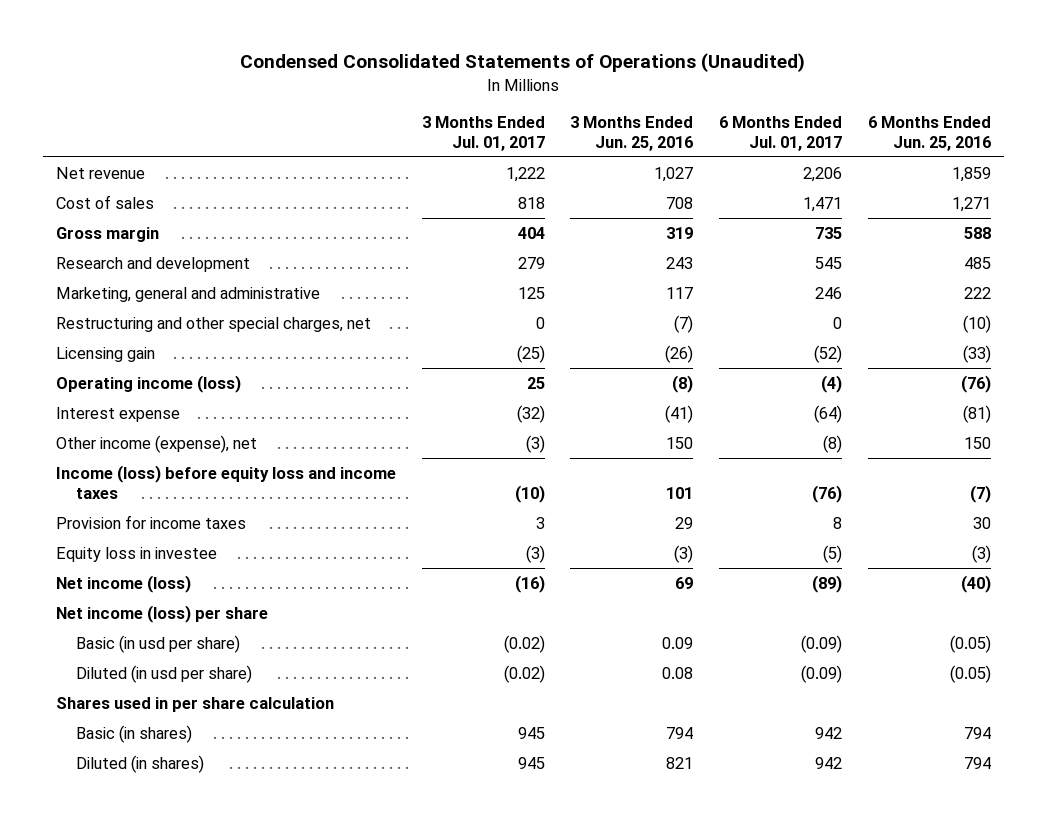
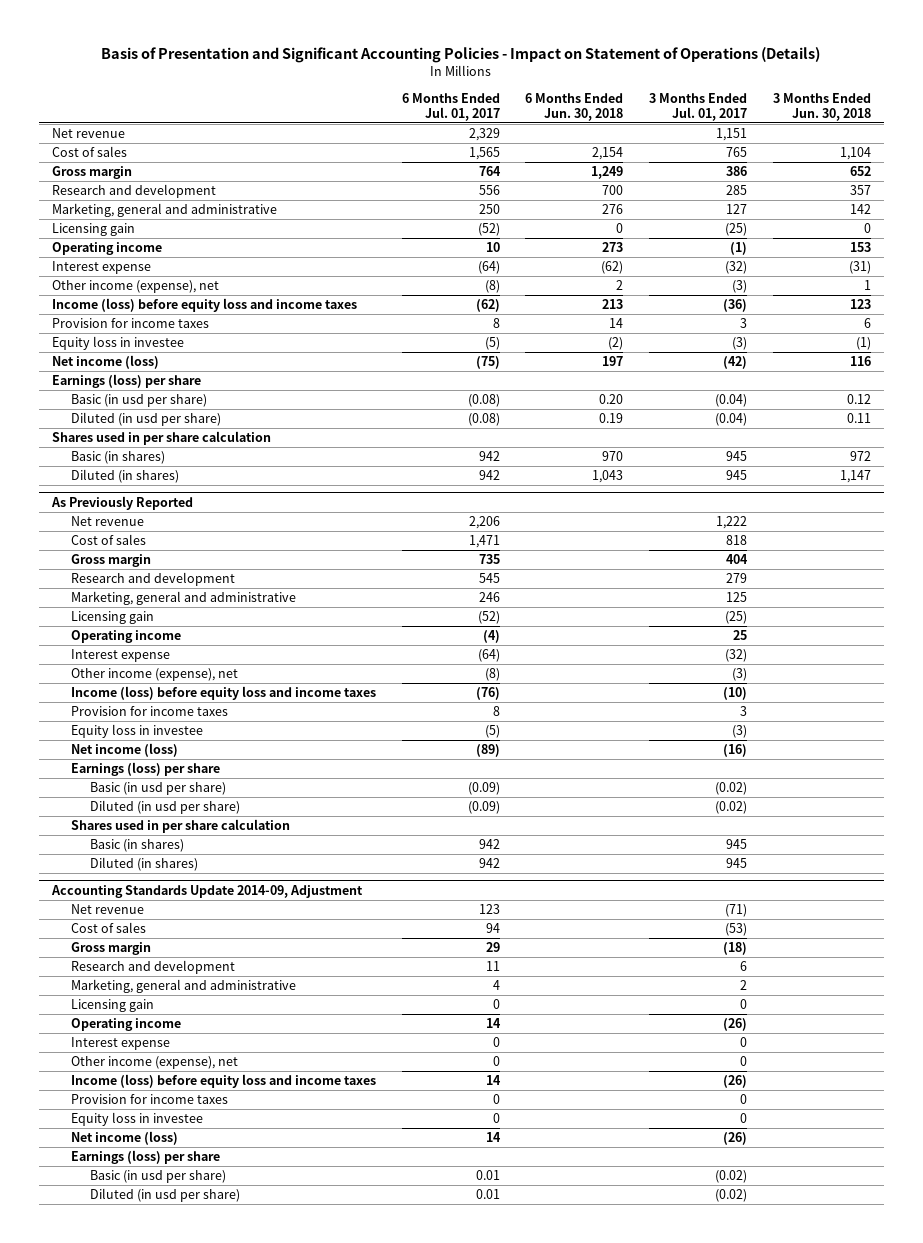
[240,53,806,73] Condensed Consolidated Statements of Operations (Unaudited) -> [101,46,821,63] Basis of Presentation and Significant Accounting Policies - Impact on Statement of Operations (Details)
[570,116,694,151] 3 Months Ended Jun. 25, 2016 -> none
[868,116,992,151] 6 Months Ended Jun. 25, 2016 -> none
none -> [525,92,624,121] 6 Months Ended Jun. 30, 2018
none -> [772,92,871,121] 3 Months Ended Jun. 30, 2018
none -> [52,128,126,139] Net revenue
none -> [52,146,128,158] Cost of sales
none -> [52,166,133,180] Gross margin
none -> [52,184,217,199] Research and development
none -> [52,203,278,218] Marketing, general and administrative
none -> [52,223,136,237] Licensing gain
none -> [52,242,163,256] Operating income
none -> [52,261,152,275] Interest expense
none -> [52,280,220,294] Other income (expense), net
none -> [52,298,358,313] Income (loss) before equity loss and income taxes
none -> [52,318,210,329] Provision for income taxes
none -> [52,336,185,351] Equity loss in investee
none -> [52,355,160,370] Net income (loss)
none -> [52,374,202,389] Earnings (loss) per share
none -> [70,394,207,408] Basic (in usd per share)
none -> [70,412,221,427] Diluted (in usd per share)
none -> [52,431,272,446] Shares used in per share calculation
none -> [70,451,165,465] Basic (in shares)
none -> [70,469,179,484] Diluted (in shares)
none -> [51,495,194,510] As Previously Reported
[55,317,371,333] Restructuring and other special charges, net -> none
[55,375,241,394] Operating income (loss) -> [70,630,181,644] Operating income
[55,605,268,624] Net income (loss) per share -> [70,762,220,777] Earnings (loss) per share
none -> [51,884,364,898] Accounting Standards Update 2014-09, Adjustment
none -> [70,904,144,915] Net revenue
none -> [70,922,146,934] Cost of sales
none -> [70,942,151,956] Gross margin
none -> [70,960,235,975] Research and development
none -> [70,979,296,994] Marketing, general and administrative
none -> [70,999,154,1013] Licensing gain
none -> [70,1018,181,1032] Operating income
none -> [70,1037,170,1051] Interest expense
none -> [70,1056,238,1070] Other income (expense), net
none -> [70,1074,376,1089] Income (loss) before equity loss and income taxes
none -> [70,1094,228,1105] Provision for income taxes
none -> [70,1112,203,1127] Equity loss in investee
none -> [70,1131,178,1146] Net income (loss)
none -> [70,1150,220,1165] Earnings (loss) per share
none -> [89,1170,226,1184] Basic (in usd per share)
none -> [89,1188,240,1203] Diluted (in usd per share)

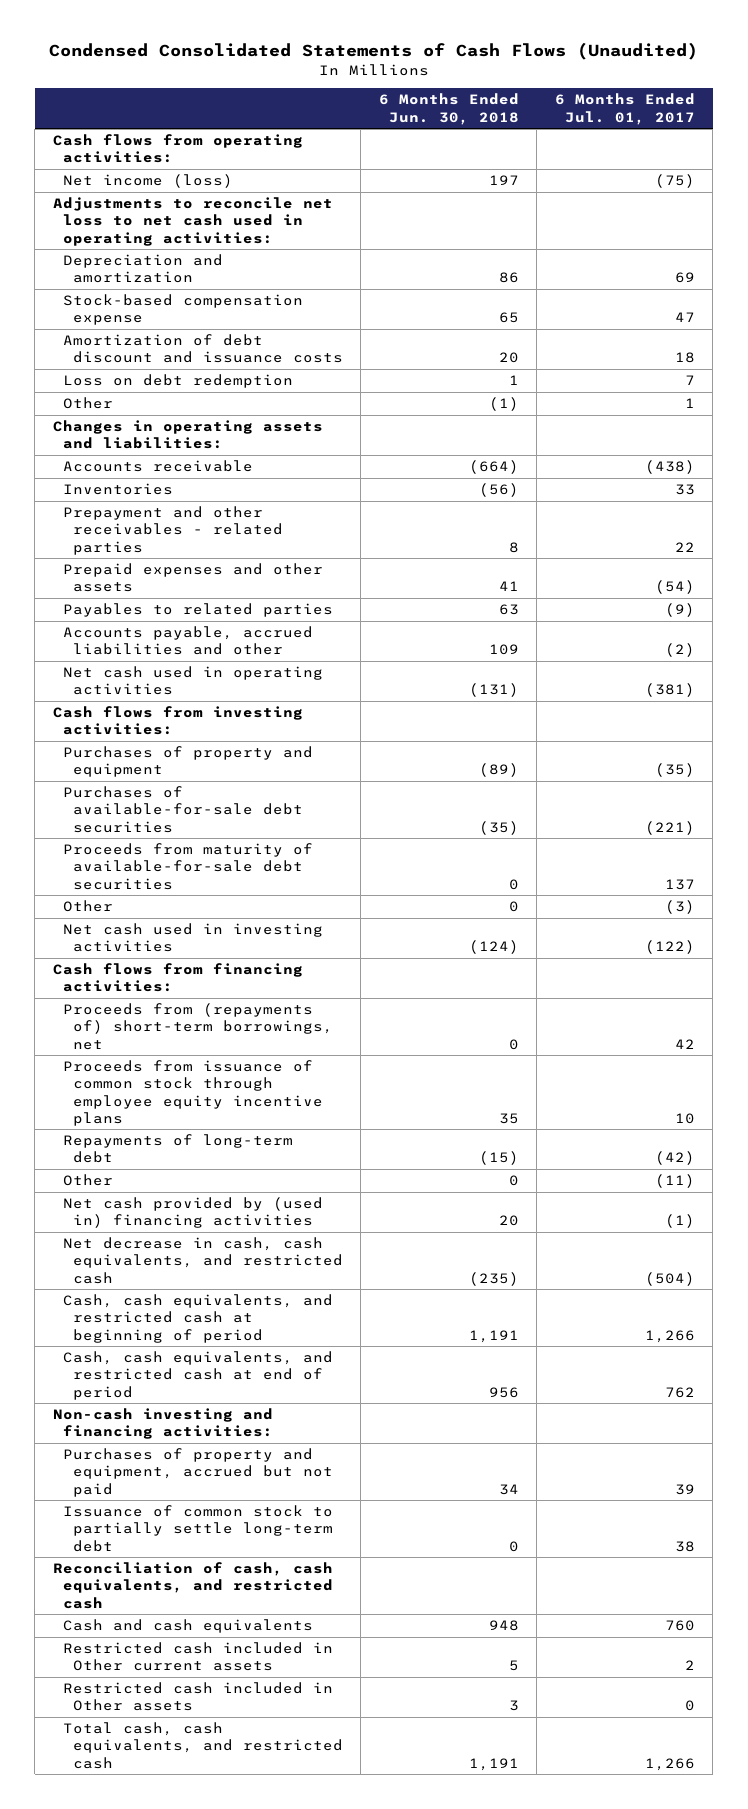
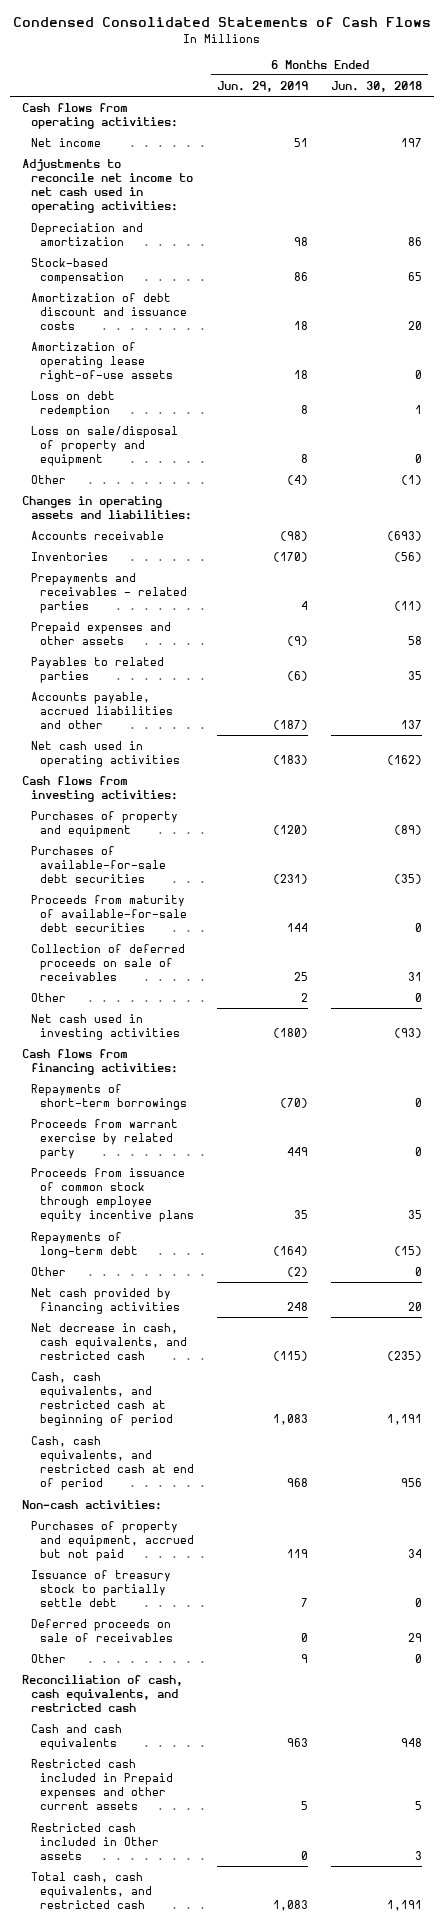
[48,42,698,61] Condensed Consolidated Statements of Cash Flows (Unaudited) -> [13,17,432,28] Condensed Consolidated Statements of Cash Flows
[554,93,695,125] 6 Months Ended Jul. 01, 2017 -> none
none -> [217,80,309,92] Jun. 29, 2019
[62,174,233,189] Net income (loss) -> [30,137,101,147] Net income
[52,197,333,246] Adjustments to reconcile net loss to net cash used in operating activities: -> [21,158,193,214] Adjustments to reconcile net income to net cash used in operating activities:
[62,294,303,326] Stock-based compensation expense -> [30,257,124,285] Stock-based compensation
none -> [30,341,173,383] Amortization of operating lease right-of-use assets
none -> [30,425,178,467] Loss on sale/disposal of property and equipment
[468,460,519,475] (664) -> [387,530,423,541] (693)
[62,506,283,555] Prepayment and other receivables - related parties -> [30,572,187,614] Prepayments and receivables - related parties
[508,541,519,553] 8 -> [394,601,423,612] (11)
[498,581,519,592] 41 -> [408,636,423,646] 58
[498,604,519,616] 63 -> [408,671,423,681] 35
[488,644,519,656] 109 -> [401,720,423,730] 137
[468,683,519,698] (131) -> [387,755,423,766] (162)
none -> [30,943,185,982] Collection of deferred proceeds on sale of receivables
[468,940,519,955] (124) -> [394,1028,423,1039] (93)
[62,1003,333,1050] Proceeds from (repayments of) short-term borrowings, net -> [30,1083,187,1111] Repayments of short-term borrowings
none -> [30,1118,178,1160] Proceeds from warrant exercise by related party
[62,1197,323,1229] Net cash provided by (used in) financing activities -> [30,1287,180,1315] Net cash provided by financing activities
[52,1408,273,1440] Non-cash investing and financing activities: -> [21,1499,162,1510] Non-cash activities:
[62,1505,333,1552] Issuance of common stock to partially settle long-term debt -> [30,1569,171,1608] Issuance of treasury stock to partially settle debt
none -> [30,1618,173,1643] Deferred proceeds on sale of receivables
none -> [30,1653,66,1663] Other
[62,1642,333,1672] Restricted cash included in Other current assets -> [30,1758,173,1811] Restricted cash included in Prepaid expenses and other current assets

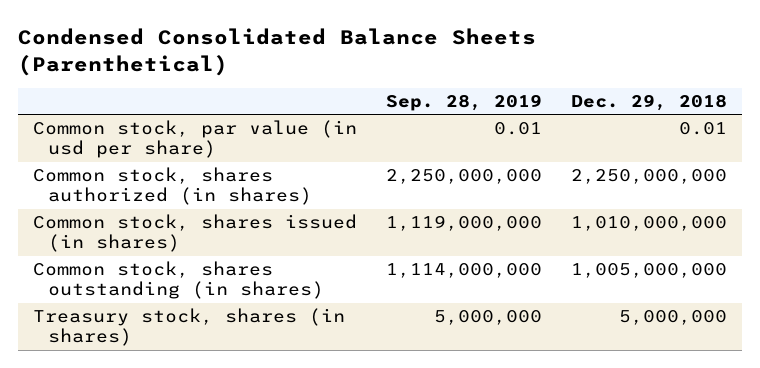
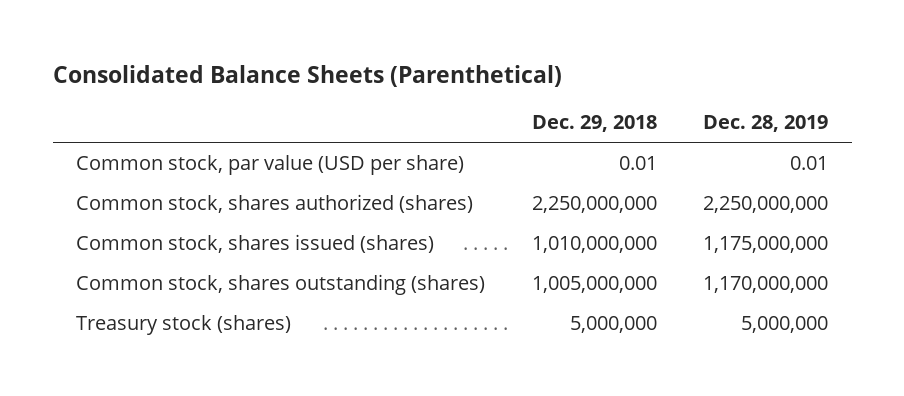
[18,28,537,76] Condensed Consolidated Balance Sheets (Parenthetical) -> [52,65,562,88] Consolidated Balance Sheets (Parenthetical)
[386,93,543,111] Sep. 28, 2019 -> none
none -> [703,115,829,133] Dec. 28, 2019
[32,120,357,159] Common stock, par value (in usd per share) -> [76,154,465,175] Common stock, par value (USD per share)
[32,167,313,206] Common stock, shares authorized (in shares) -> [76,193,474,213] Common stock, shares authorized (shares)
[32,214,357,253] Common stock, shares issued (in shares) -> [76,233,435,253] Common stock, shares issued (shares)
[32,261,325,300] Common stock, shares outstanding (in shares) -> [76,273,486,295] Common stock, shares outstanding (shares)
[32,308,345,347] Treasury stock, shares (in shares) -> [76,314,292,335] Treasury stock (shares)

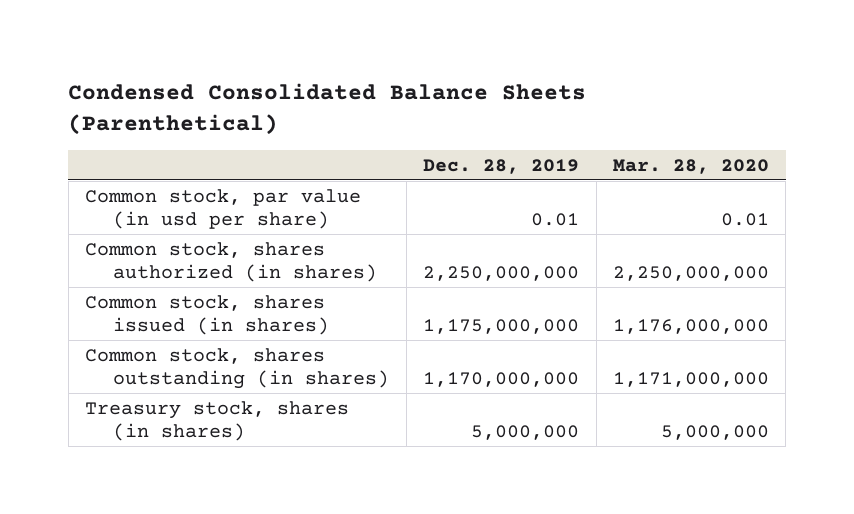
[52,65,562,88] Consolidated Balance Sheets (Parenthetical) -> [68,83,587,136] Condensed Consolidated Balance Sheets (Parenthetical)
[531,115,657,133] Dec. 29, 2018 -> none
none -> [612,158,769,174] Mar. 28, 2020
[76,154,465,175] Common stock, par value (USD per share) -> [84,188,361,229] Common stock, par value (in usd per share)
[76,193,474,213] Common stock, shares authorized (shares) -> [84,241,378,282] Common stock, shares authorized (in shares)
[76,233,435,253] Common stock, shares issued (shares) -> [84,294,330,335] Common stock, shares issued (in shares)
[76,273,486,295] Common stock, shares outstanding (shares) -> [84,347,390,389] Common stock, shares outstanding (in shares)
[76,314,292,335] Treasury stock (shares) -> [84,400,349,441] Treasury stock, shares (in shares)

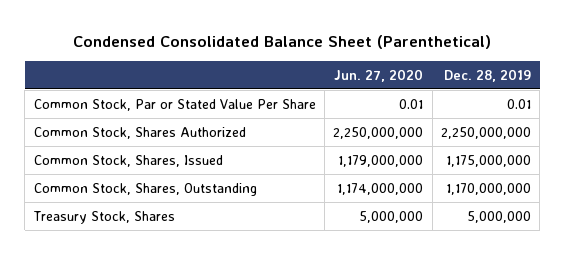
[68,83,587,136] Condensed Consolidated Balance Sheets (Parenthetical) -> [73,34,492,49] Condensed Consolidated Balance Sheet (Parenthetical)
[612,158,769,174] Mar. 28, 2020 -> none
none -> [334,68,424,82] Jun. 27, 2020
[84,188,361,229] Common stock, par value (in usd per share) -> [33,98,316,111] Common Stock, Par or Stated Value Per Share
[84,241,378,282] Common stock, shares authorized (in shares) -> [33,126,246,139] Common Stock, Shares Authorized
[84,294,330,335] Common stock, shares issued (in shares) -> [33,154,223,167] Common Stock, Shares, Issued
[84,347,390,389] Common stock, shares outstanding (in shares) -> [33,182,257,196] Common Stock, Shares, Outstanding
[84,400,349,441] Treasury stock, shares (in shares) -> [32,210,175,224] Treasury Stock, Shares

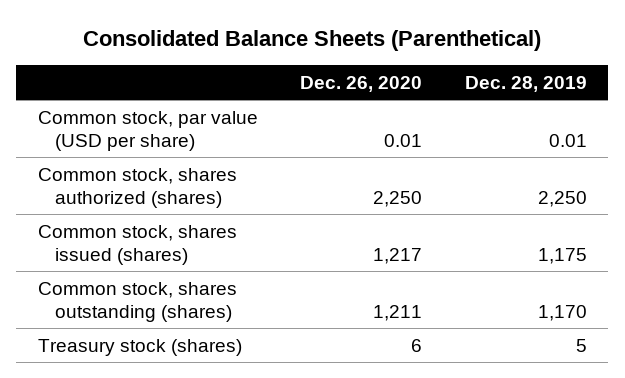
[73,34,492,49] Condensed Consolidated Balance Sheet (Parenthetical) -> [83,30,542,52] Consolidated Balance Sheets (Parenthetical)
[334,68,424,82] Jun. 27, 2020 -> none
none -> [300,75,423,92] Dec. 26, 2020
[33,98,316,111] Common Stock, Par or Stated Value Per Share -> [37,110,258,151] Common stock, par value (USD per share)
[33,126,246,139] Common Stock, Shares Authorized -> [37,167,237,208] Common stock, shares authorized (shares)
[440,126,531,139] 2,250,000,000 -> [538,190,588,207] 2,250
[33,154,223,167] Common Stock, Shares, Issued -> [37,224,237,265] Common stock, shares issued (shares)
[445,154,531,167] 1,175,000,000 -> [538,247,588,264] 1,175
[33,182,257,196] Common Stock, Shares, Outstanding -> [37,281,237,322] Common stock, shares outstanding (shares)
[445,182,531,195] 1,170,000,000 -> [538,304,588,321] 1,170
[32,210,175,224] Treasury Stock, Shares -> [37,338,242,356] Treasury stock (shares)
[466,210,531,223] 5,000,000 -> [576,338,588,352] 5

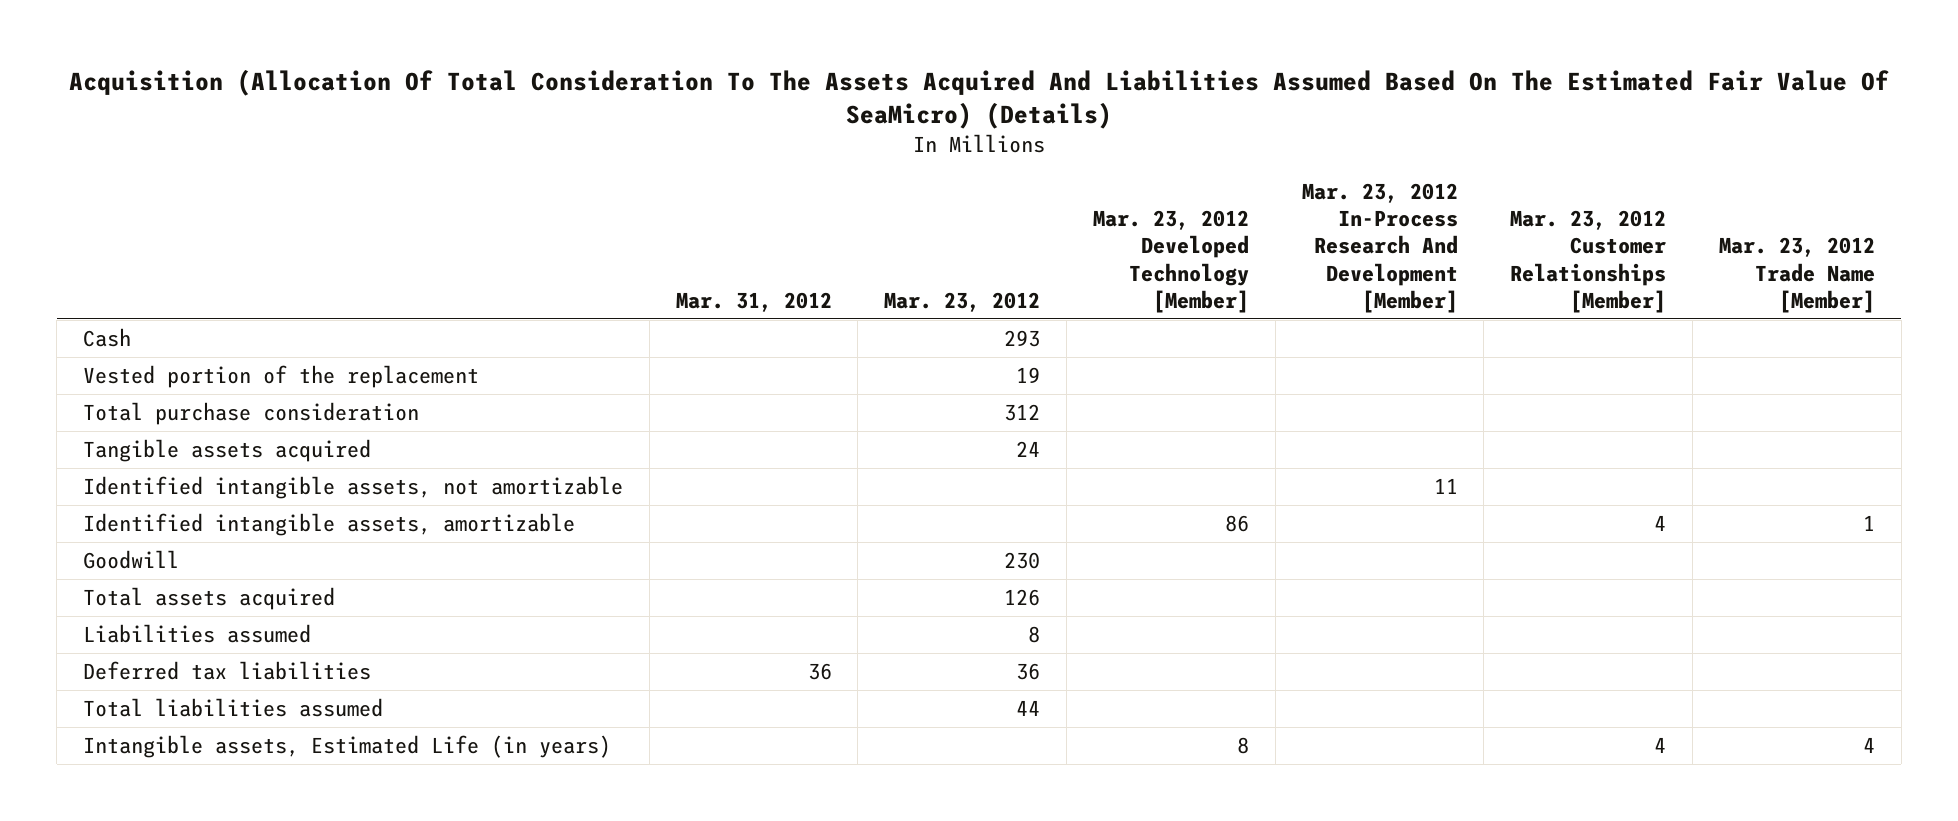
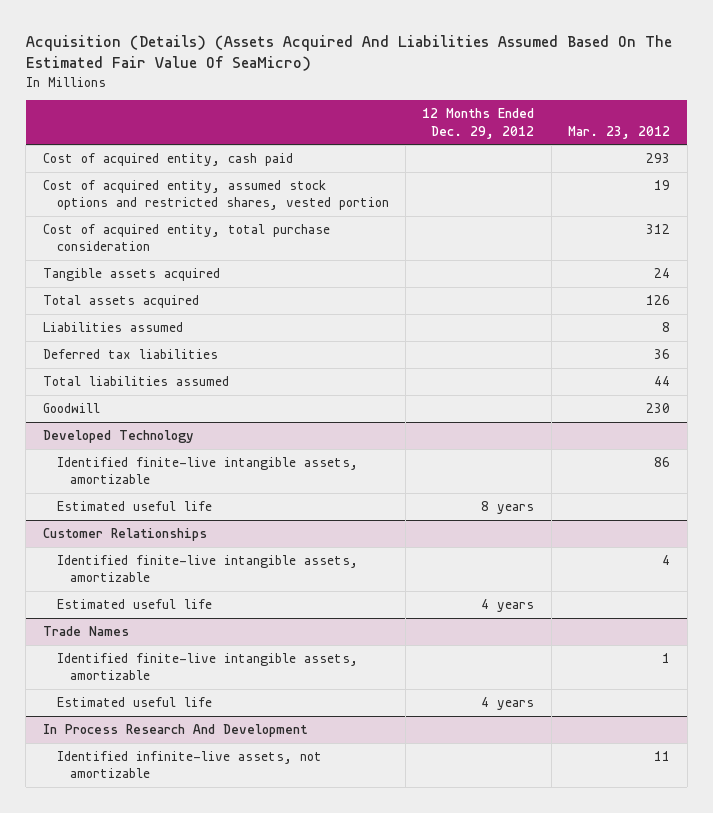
[68,68,1889,129] Acquisition (Allocation Of Total Consideration To The Assets Acquired And Liabilities Assumed Based On The Estimated Fair Value Of SeaMicro) (Details) -> [25,35,672,72] Acquisition (Details) (Assets Acquired And Liabilities Assumed Based On The Estimated Fair Value Of SeaMicro)
[675,291,832,312] Mar. 31, 2012 -> none
[1092,210,1249,313] Mar. 23, 2012 Developed Technology [Member] -> none
[1301,182,1458,313] Mar. 23, 2012 In-Process Research And Development [Member] -> none
[1510,210,1667,313] Mar. 23, 2012 Customer Relationships [Member] -> none
[1718,237,1875,313] Mar. 23, 2012 Trade Name [Member] -> none
none -> [422,108,535,139] 12 Months Ended Dec. 29, 2012
[83,327,132,347] Cash -> [42,152,293,166] Cost of acquired entity, cash paid
[83,364,480,388] Vested portion of the replacement -> [42,179,389,211] Cost of acquired entity, assumed stock options and restricted shares, vested portion
[83,401,420,425] Total purchase consideration -> [42,223,330,252] Cost of acquired entity, total purchase consideration
[83,475,624,499] Identified intangible assets, not amortizable -> none
[83,512,576,536] Identified intangible assets, amortizable -> none
[83,734,612,758] Intangible assets, Estimated Life (in years) -> none
[83,549,180,569] Goodwill -> [42,402,100,413] Goodwill
none -> [42,429,194,443] Developed Technology
none -> [56,456,358,485] Identified finite-live intangible assets, amortizable
none -> [56,500,212,511] Estimated useful life
none -> [42,527,207,541] Customer Relationships
none -> [56,554,358,583] Identified finite-live intangible assets, amortizable
none -> [56,598,212,609] Estimated useful life
none -> [42,625,129,636] Trade Names
none -> [56,652,358,681] Identified finite-live intangible assets, amortizable
none -> [56,696,212,707] Estimated useful life
none -> [42,723,308,737] In Process Research And Development
none -> [56,750,322,779] Identified infinite-live assets, not amortizable

